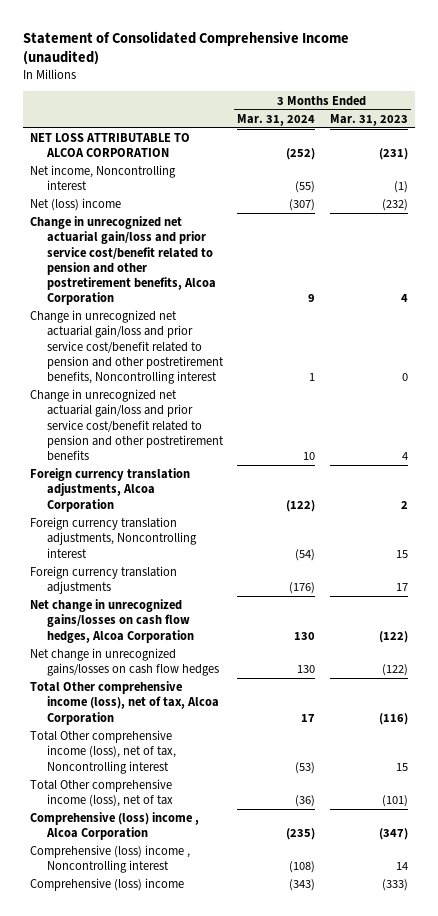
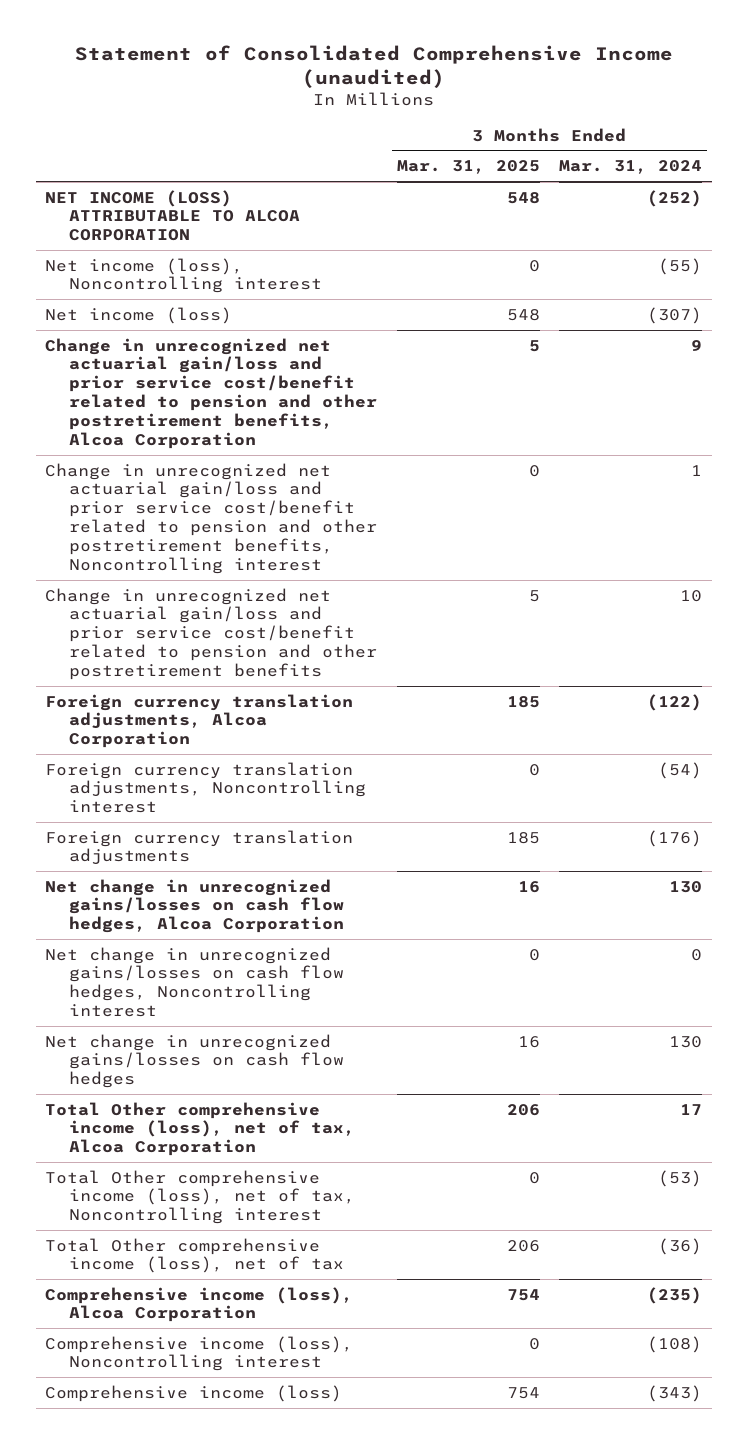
[329,113,408,126] Mar. 31, 2023 -> none
none -> [396,160,540,175] Mar. 31, 2025
[30,133,191,158] NET LOSS ATTRIBUTABLE TO ALCOA CORPORATION -> [45,189,301,242] NET INCOME (LOSS) ATTRIBUTABLE TO ALCOA CORPORATION
[30,165,177,191] Net income, Noncontrolling interest -> [45,257,323,294] Net income (loss), Noncontrolling interest
[30,198,122,212] Net (loss) income -> [45,306,233,324] Net income (loss)
none -> [45,946,345,1018] Net change in unrecognized gains/losses on cash flow hedges, Noncontrolling interest
[30,812,200,841] Comprehensive (loss) income , Alcoa Corporation -> [45,1286,354,1323] Comprehensive income (loss), Alcoa Corporation
[30,845,191,874] Comprehensive (loss) income , Noncontrolling interest -> [45,1335,354,1372] Comprehensive income (loss), Noncontrolling interest
[30,878,185,892] Comprehensive (loss) income -> [45,1384,343,1402] Comprehensive income (loss)

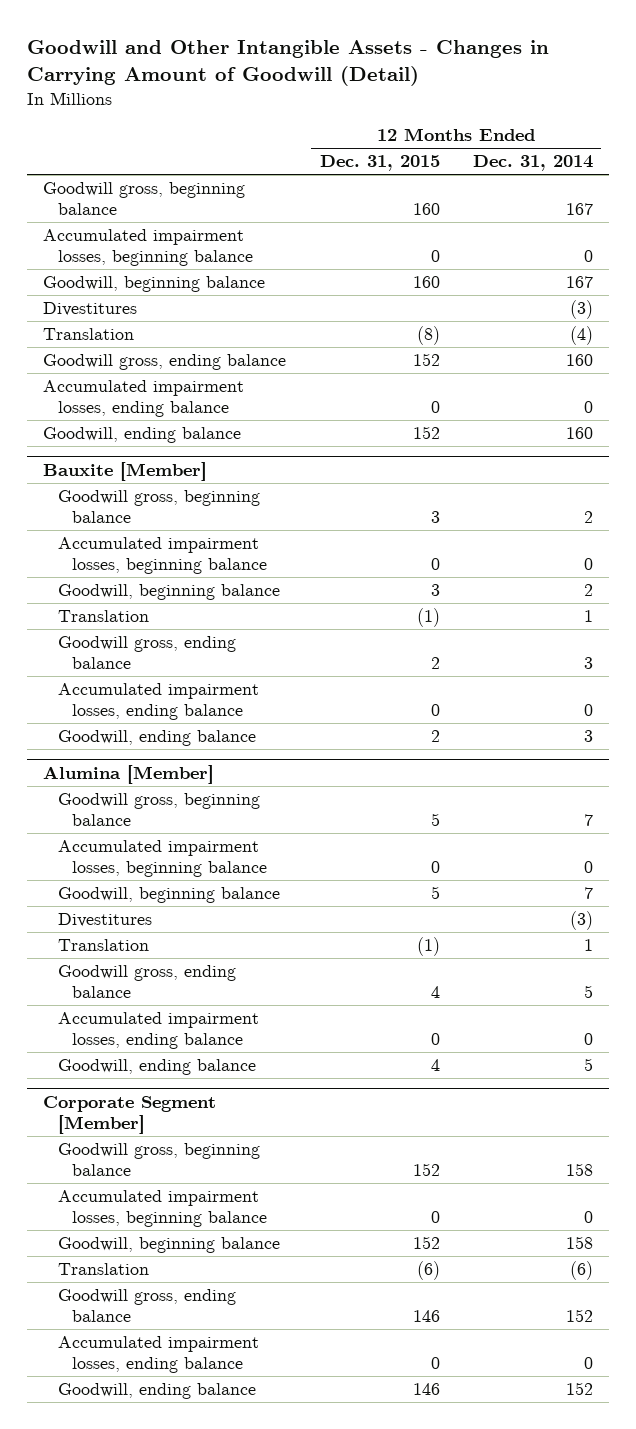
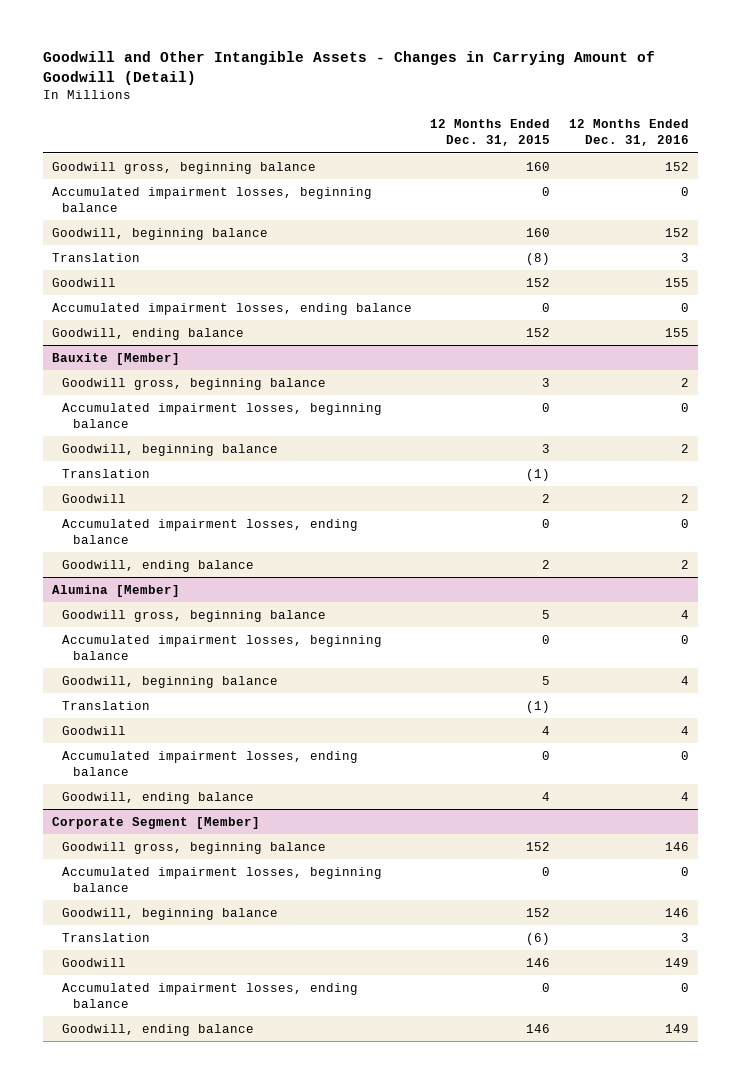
[472,155,593,172] Dec. 31, 2014 -> none
none -> [568,119,689,147] 12 Months Ended Dec. 31, 2016
[43,302,138,317] Divestitures -> none
[43,354,287,371] Goodwill gross, ending balance -> [51,277,116,287] Goodwill
[57,636,236,670] Goodwill gross, ending balance -> [62,493,127,503] Goodwill
[57,913,152,928] Divestitures -> none
[57,965,236,999] Goodwill gross, ending balance -> [62,725,127,735] Goodwill
[57,1289,236,1323] Goodwill gross, ending balance -> [62,957,127,967] Goodwill

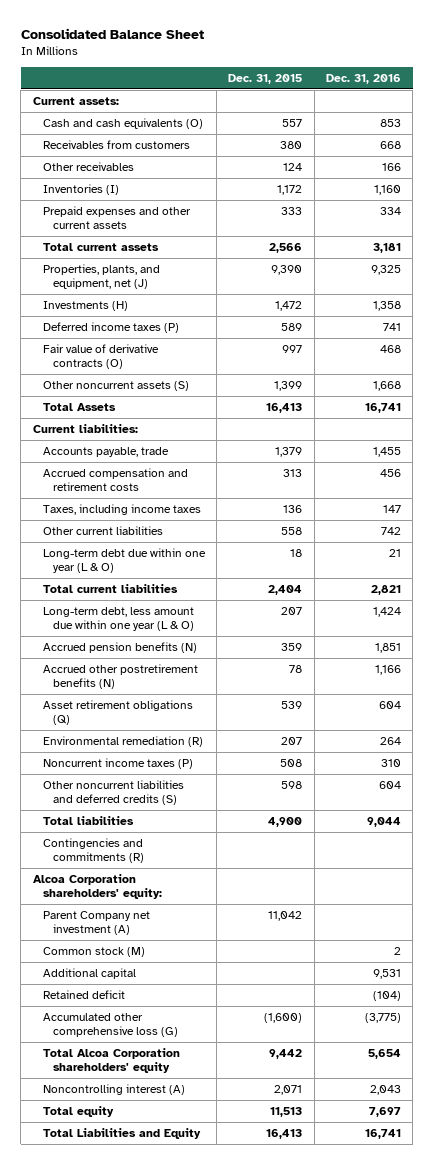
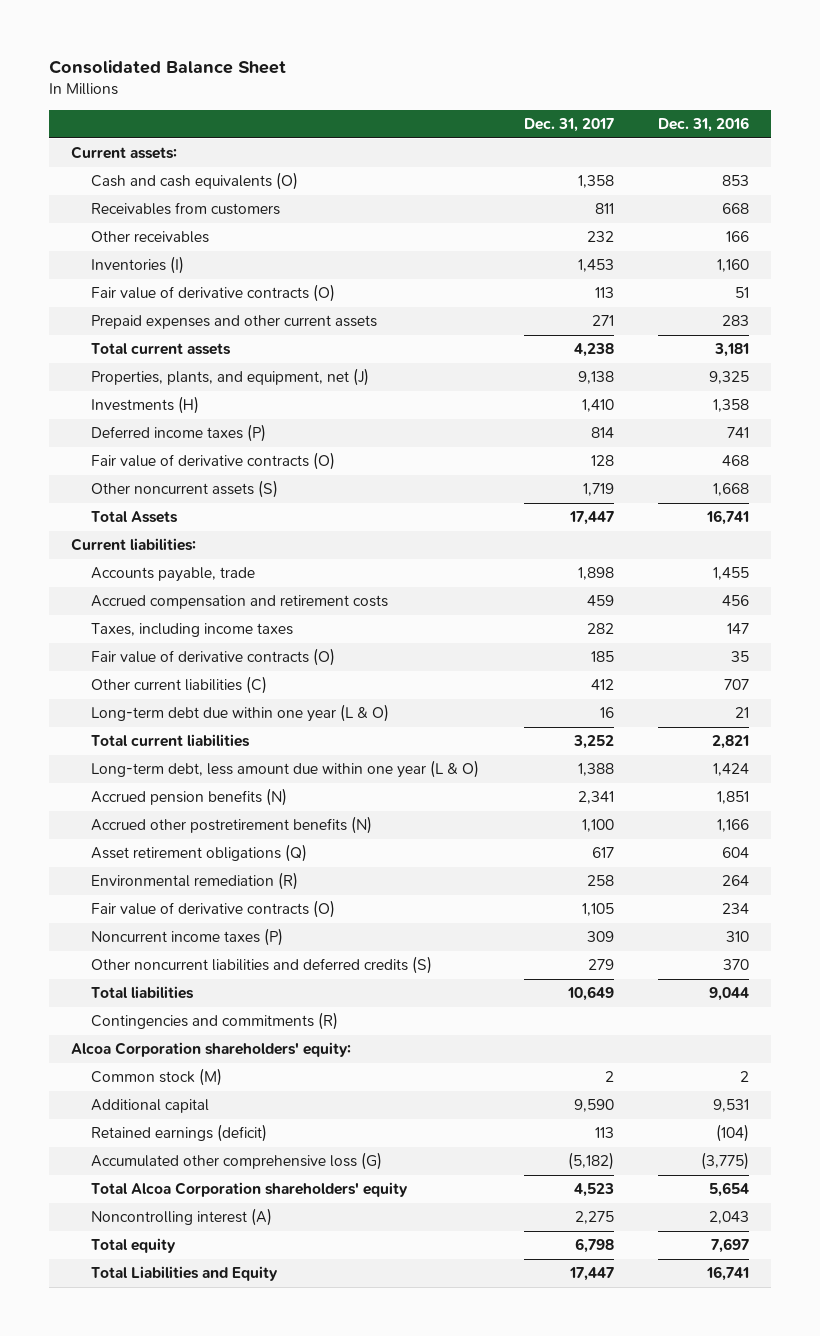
[228,73,303,84] Dec. 31, 2015 -> none
none -> [523,117,614,132] Dec. 31, 2017
none -> [90,284,335,303] Fair value of derivative contracts (O)
[380,206,402,215] 334 -> [722,315,750,327] 283
none -> [90,648,335,667] Fair value of derivative contracts (O)
[42,525,163,535] Other current liabilities -> [90,676,267,695] Other current liabilities (C)
[381,526,402,535] 742 -> [724,679,750,691] 707
none -> [90,900,335,919] Fair value of derivative contracts (O)
[379,780,402,789] 604 -> [723,959,750,971] 370
[42,910,150,936] Parent Company net investment (A) -> none
[42,989,125,999] Retained deficit -> [90,1124,267,1143] Retained earnings (deficit)

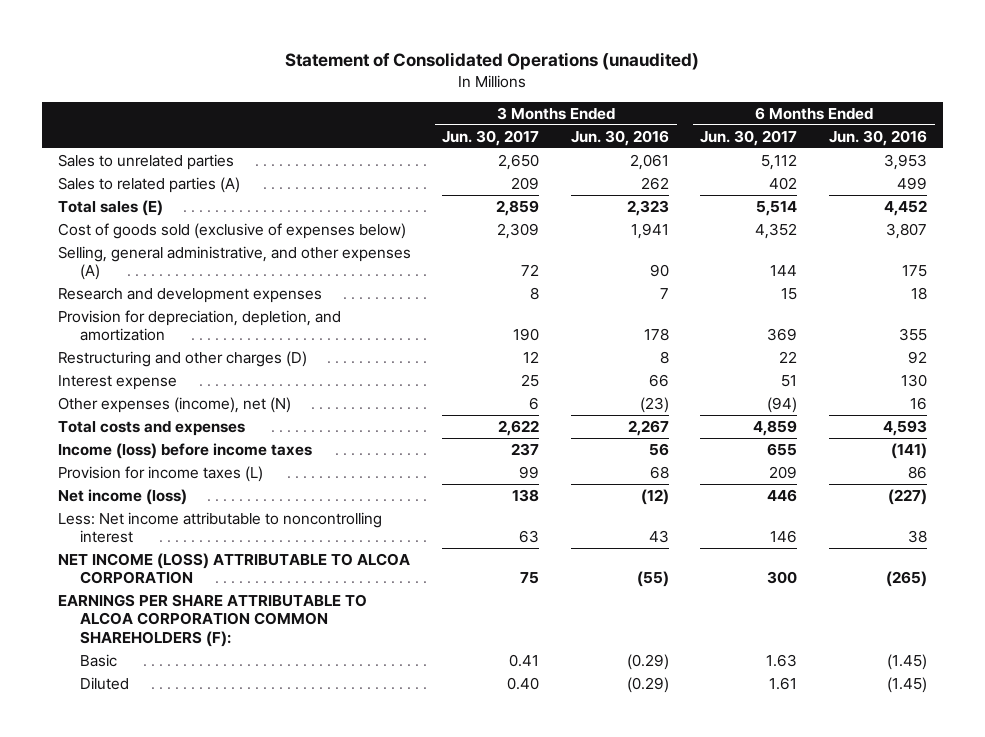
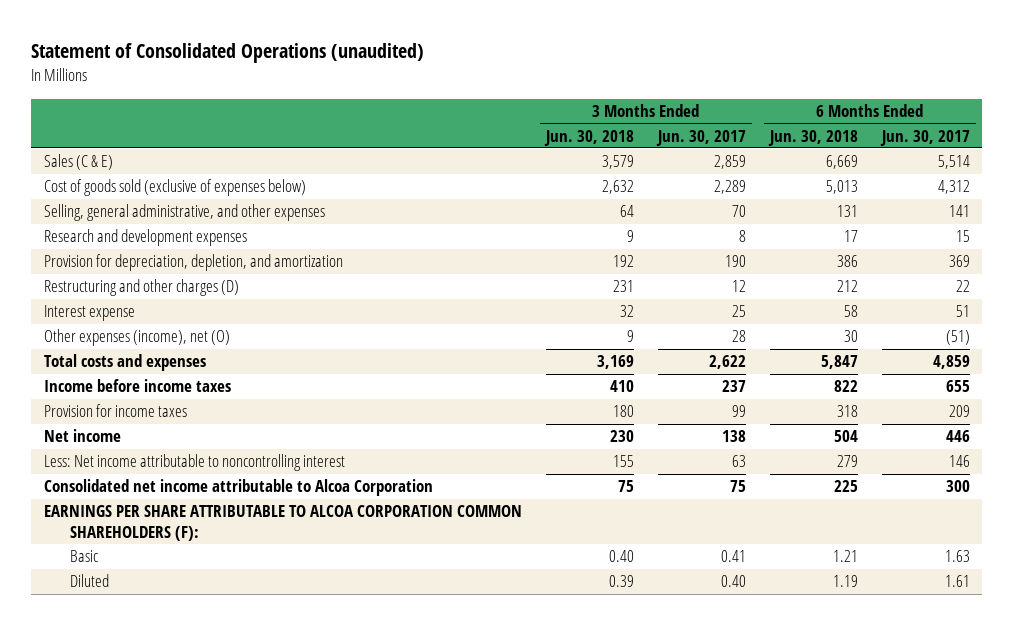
[570,129,669,146] Jun. 30, 2016 -> none
[828,129,927,146] Jun. 30, 2016 -> none
none -> [543,129,634,146] Jun. 30, 2018
none -> [767,129,858,146] Jun. 30, 2018
[57,153,234,170] Sales to unrelated parties -> none
[57,176,240,193] Sales to related parties (A) -> none
[57,199,163,216] Total sales (E) -> [43,154,113,171] Sales (C & E)
[497,222,540,239] 2,309 -> [713,180,746,195] 2,289
[755,222,798,239] 4,352 -> [938,180,971,195] 4,312
[57,245,411,281] Selling, general administrative, and other expenses (A) -> [43,204,325,222] Selling, general administrative, and other expenses
[521,264,540,277] 72 -> [731,205,746,218] 70
[770,265,798,277] 144 -> [949,205,971,218] 141
[57,396,291,413] Other expenses (income), net (N) -> [43,329,230,347] Other expenses (income), net (O)
[529,396,540,410] 6 -> [731,330,746,343] 28
[767,396,798,413] (94) -> [946,330,971,346] (51)
[57,442,312,459] Income (loss) before income taxes -> [43,379,231,393] Income before income taxes
[57,465,263,482] Provision for income taxes (L) -> [43,404,187,418] Provision for income taxes
[57,488,187,505] Net income (loss) -> [43,429,121,443] Net income
[57,552,410,585] NET INCOME (LOSS) ATTRIBUTABLE TO ALCOA CORPORATION -> [43,479,433,497] Consolidated net income attributable to Alcoa Corporation

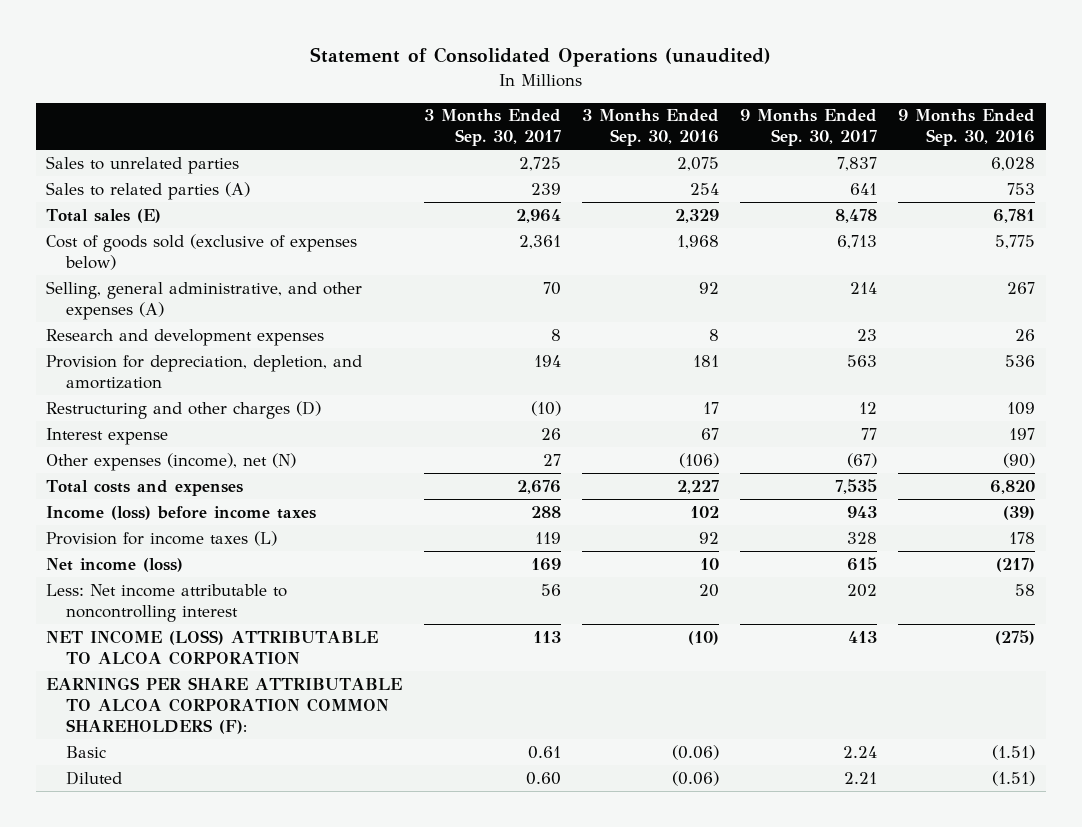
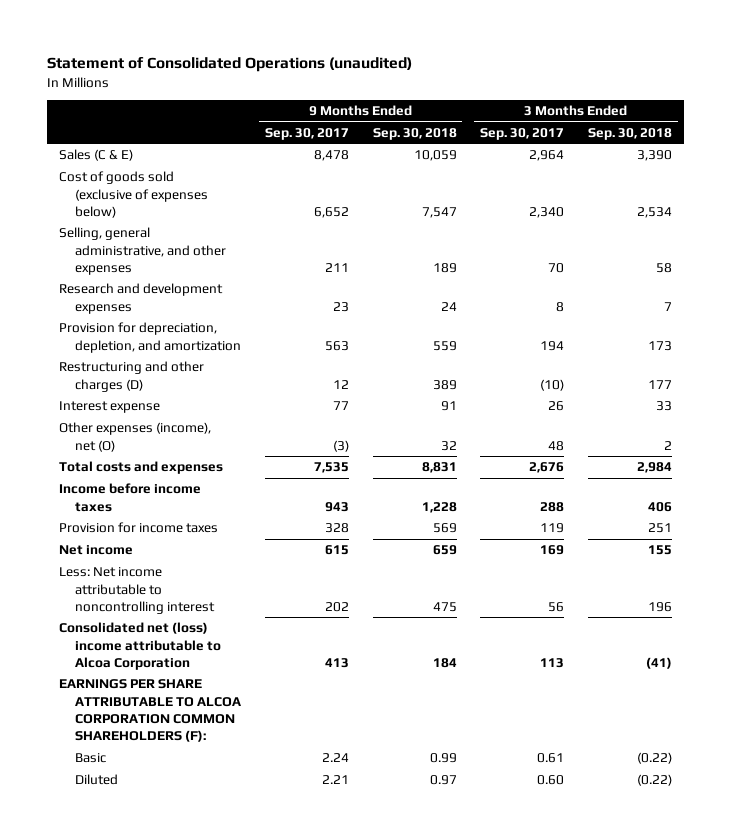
[581,109,719,147] 3 Months Ended Sep. 30, 2016 -> none
[898,109,1036,147] 9 Months Ended Sep. 30, 2016 -> none
none -> [372,128,457,141] Sep. 30, 2018
none -> [588,128,673,141] Sep. 30, 2018
[46,155,240,174] Sales to unrelated parties -> none
[46,181,251,200] Sales to related parties (A) -> none
[46,208,162,223] Total sales (E) -> [59,149,134,162] Sales (C & E)
[518,234,561,249] 2,361 -> [529,207,565,219] 2,340
[837,234,878,249] 6,713 -> [313,207,349,219] 6,652
[46,280,363,320] Selling, general administrative, and other expenses (A) -> [59,227,226,276] Selling, general administrative, and other expenses
[850,281,878,294] 214 -> [324,263,349,273] 211
[46,452,297,471] Other expenses (income), net (N) -> [59,422,212,452] Other expenses (income), net (O)
[542,453,561,466] 27 -> [548,440,565,451] 48
[847,452,878,468] (67) -> [332,439,349,452] (3)
[46,505,317,520] Income (loss) before income taxes -> [59,483,202,512] Income before income taxes
[46,530,278,546] Provision for income taxes (L) -> [59,522,219,534] Provision for income taxes
[46,557,184,572] Net income (loss) -> [59,545,134,556] Net income
[46,629,379,665] NET INCOME (LOSS) ATTRIBUTABLE TO ALCOA CORPORATION -> [59,622,221,671] Consolidated net (loss) income attributable to Alcoa Corporation

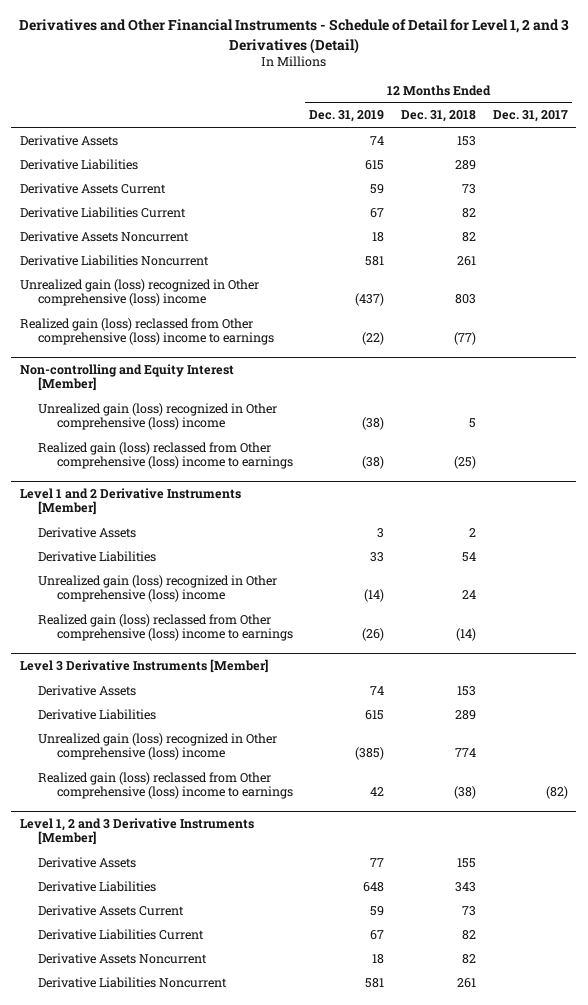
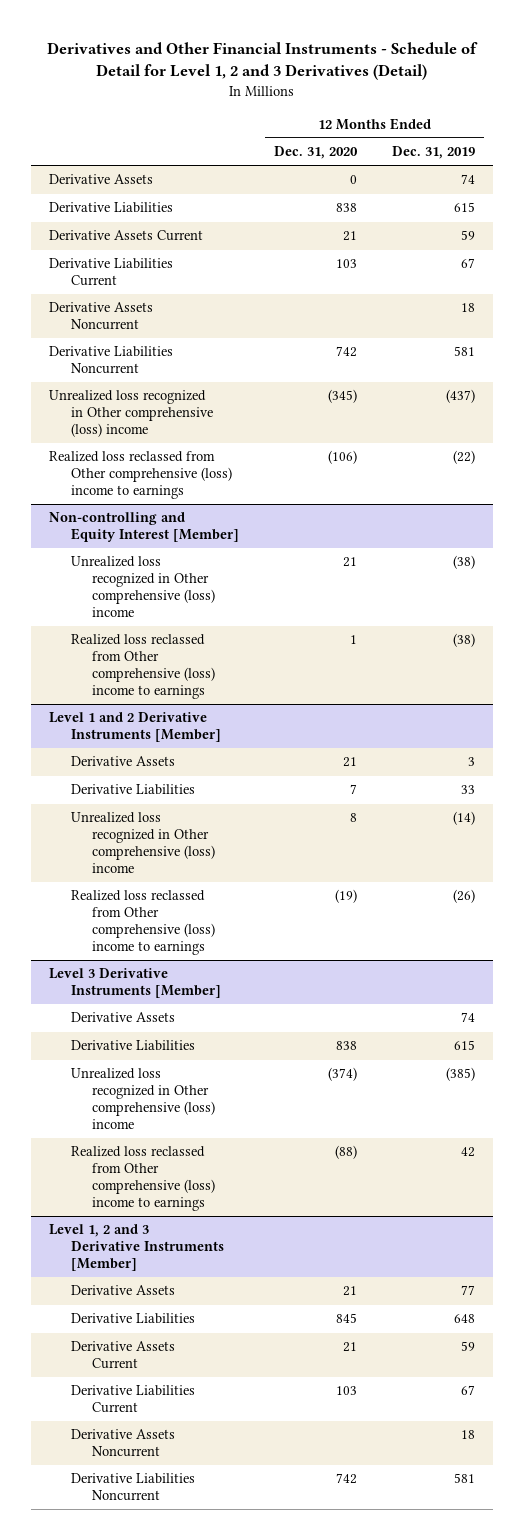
[401,110,477,123] Dec. 31, 2018 -> none
[492,110,568,123] Dec. 31, 2017 -> none
none -> [273,146,358,160] Dec. 31, 2020
[19,278,259,307] Unrealized gain (loss) recognized in Other comprehensive (loss) income -> [49,390,213,437] Unrealized loss recognized in Other comprehensive (loss) income
[19,317,275,346] Realized gain (loss) reclassed from Other comprehensive (loss) income to earnings -> [49,451,232,499] Realized loss reclassed from Other comprehensive (loss) income to earnings
[38,402,278,431] Unrealized gain (loss) recognized in Other comprehensive (loss) income -> [70,556,216,617] Unrealized loss recognized in Other comprehensive (loss) income
[38,441,293,470] Realized gain (loss) reclassed from Other comprehensive (loss) income to earnings -> [70,634,216,699] Realized loss reclassed from Other comprehensive (loss) income to earnings
[38,574,278,603] Unrealized gain (loss) recognized in Other comprehensive (loss) income -> [70,812,216,873] Unrealized loss recognized in Other comprehensive (loss) income
[38,613,293,642] Realized gain (loss) reclassed from Other comprehensive (loss) income to earnings -> [70,890,216,955] Realized loss reclassed from Other comprehensive (loss) income to earnings
[38,732,278,761] Unrealized gain (loss) recognized in Other comprehensive (loss) income -> [70,1068,216,1129] Unrealized loss recognized in Other comprehensive (loss) income
[38,771,293,800] Realized gain (loss) reclassed from Other comprehensive (loss) income to earnings -> [70,1146,216,1211] Realized loss reclassed from Other comprehensive (loss) income to earnings

